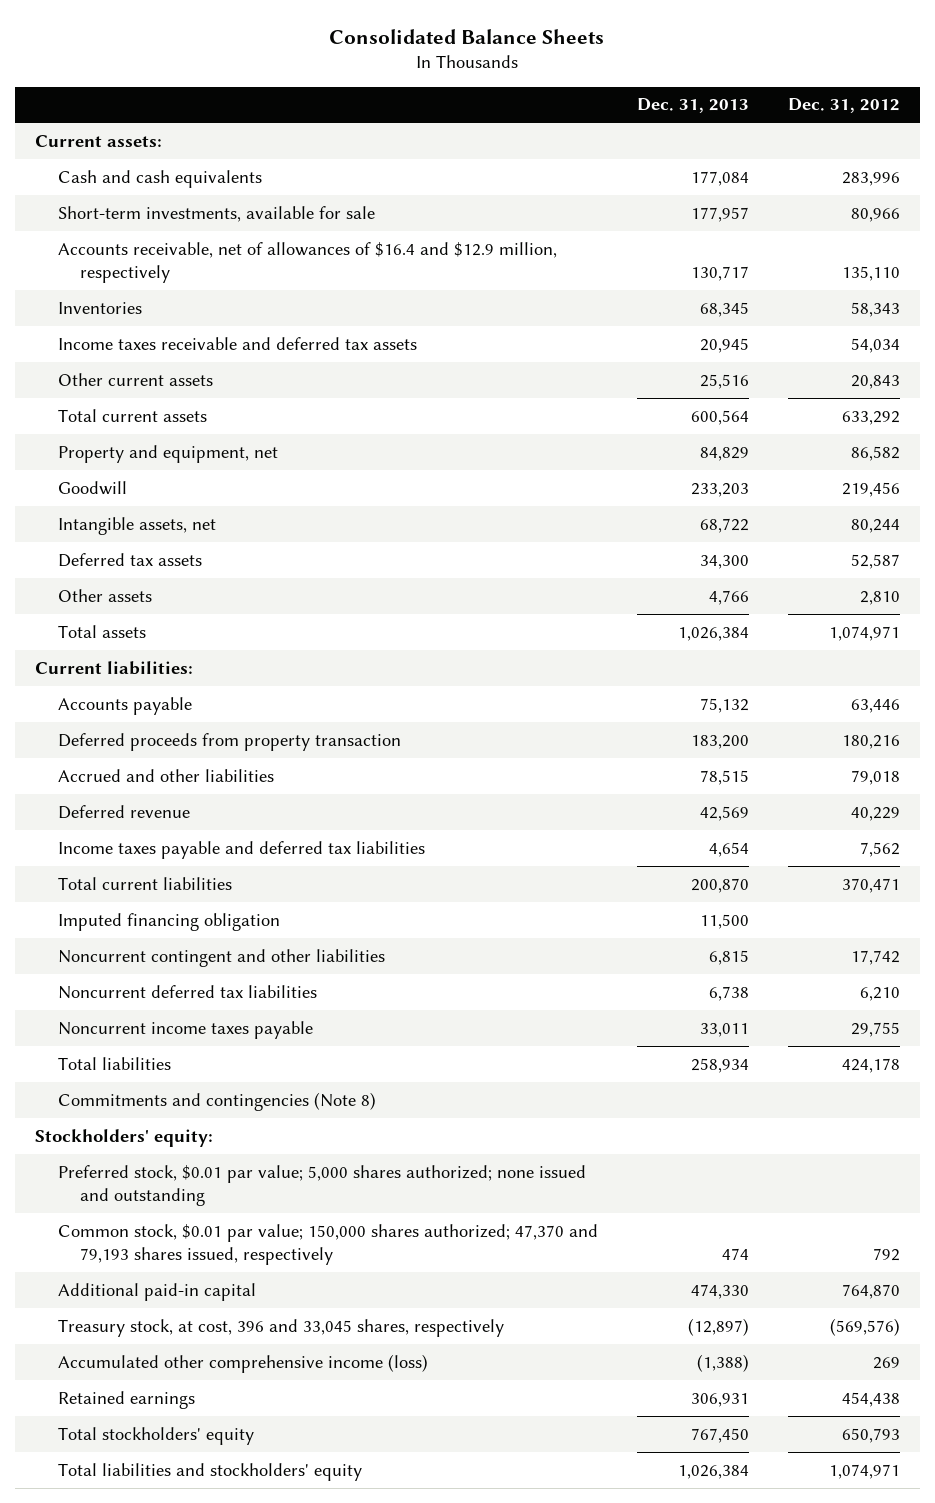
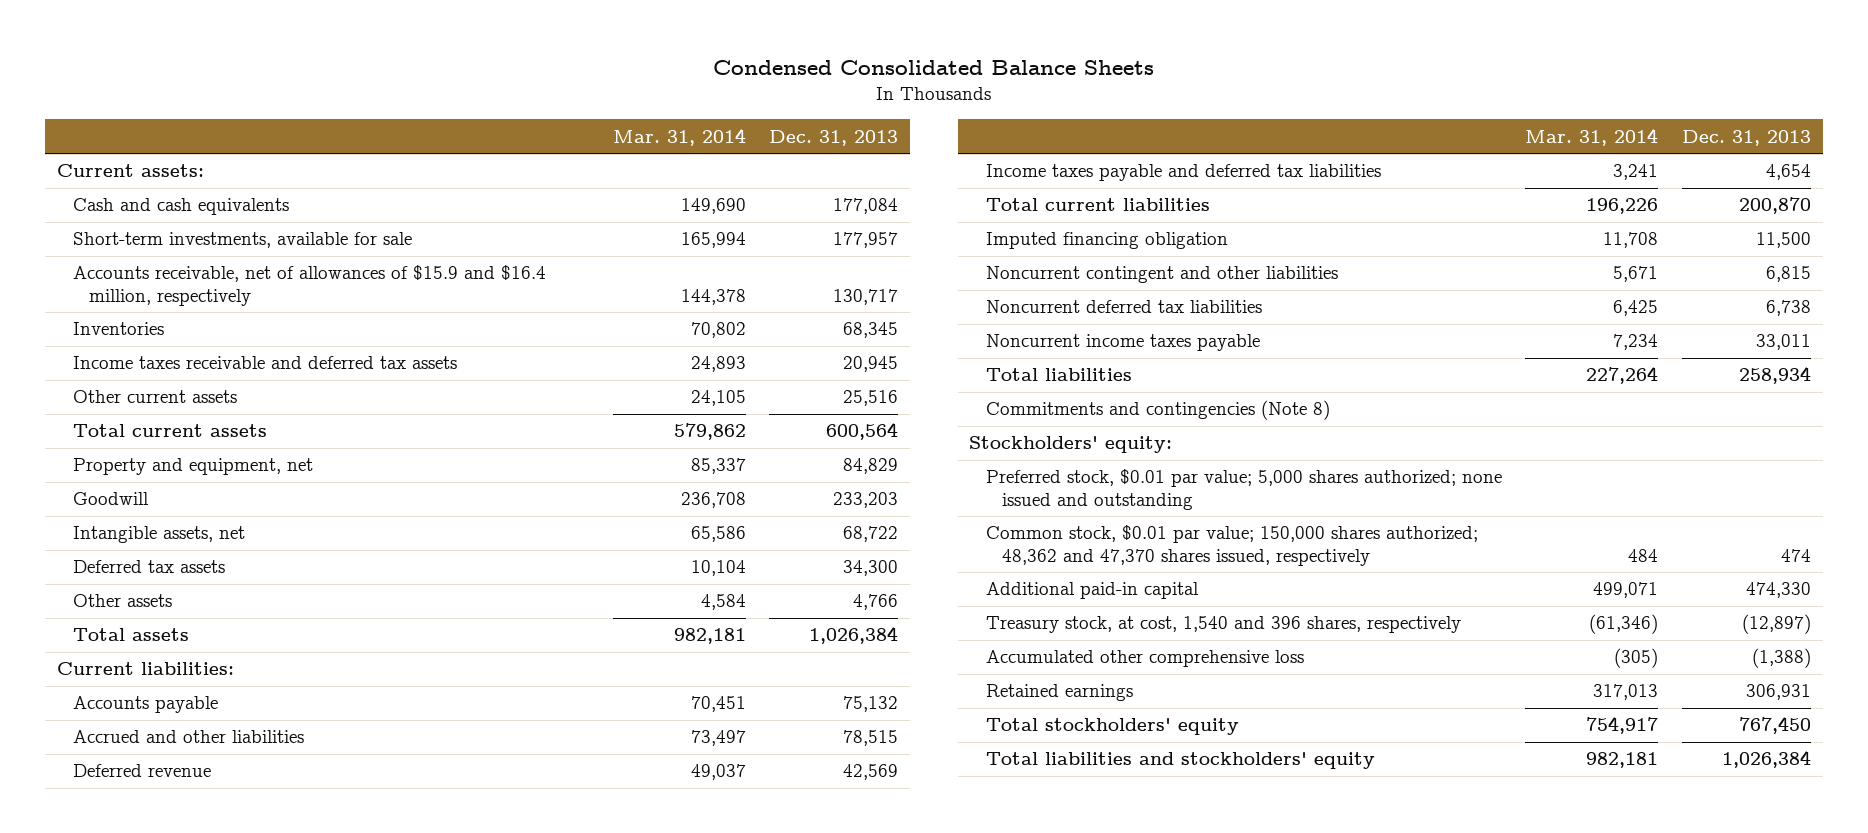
[329,28,605,44] Consolidated Balance Sheets -> [712,59,1154,75] Condensed Consolidated Balance Sheets
[787,98,900,114] Dec. 31, 2012 -> none
none -> [612,127,746,146] Mar. 31, 2014
[57,241,557,284] Accounts receivable, net of allowances of $16.4 and $12.9 million, respectively -> [72,265,546,306] Accounts receivable, net of allowances of $15.9 and $16.4 million, respectively
[57,732,401,751] Deferred proceeds from property transaction -> none
[57,1223,598,1266] Common stock, $0.01 par value; 150,000 shares authorized; 47,370 and 79,193 shares issued, respectively -> [985,525,1478,566] Common stock, $0.01 par value; 150,000 shares authorized; 48,362 and 47,370 shares issued, respectively
[57,1318,504,1337] Treasury stock, at cost, 396 and 33,045 shares, respectively -> [985,616,1461,634] Treasury stock, at cost, 1,540 and 396 shares, respectively
[57,1353,428,1373] Accumulated other comprehensive income (loss) -> [985,650,1304,668] Accumulated other comprehensive loss

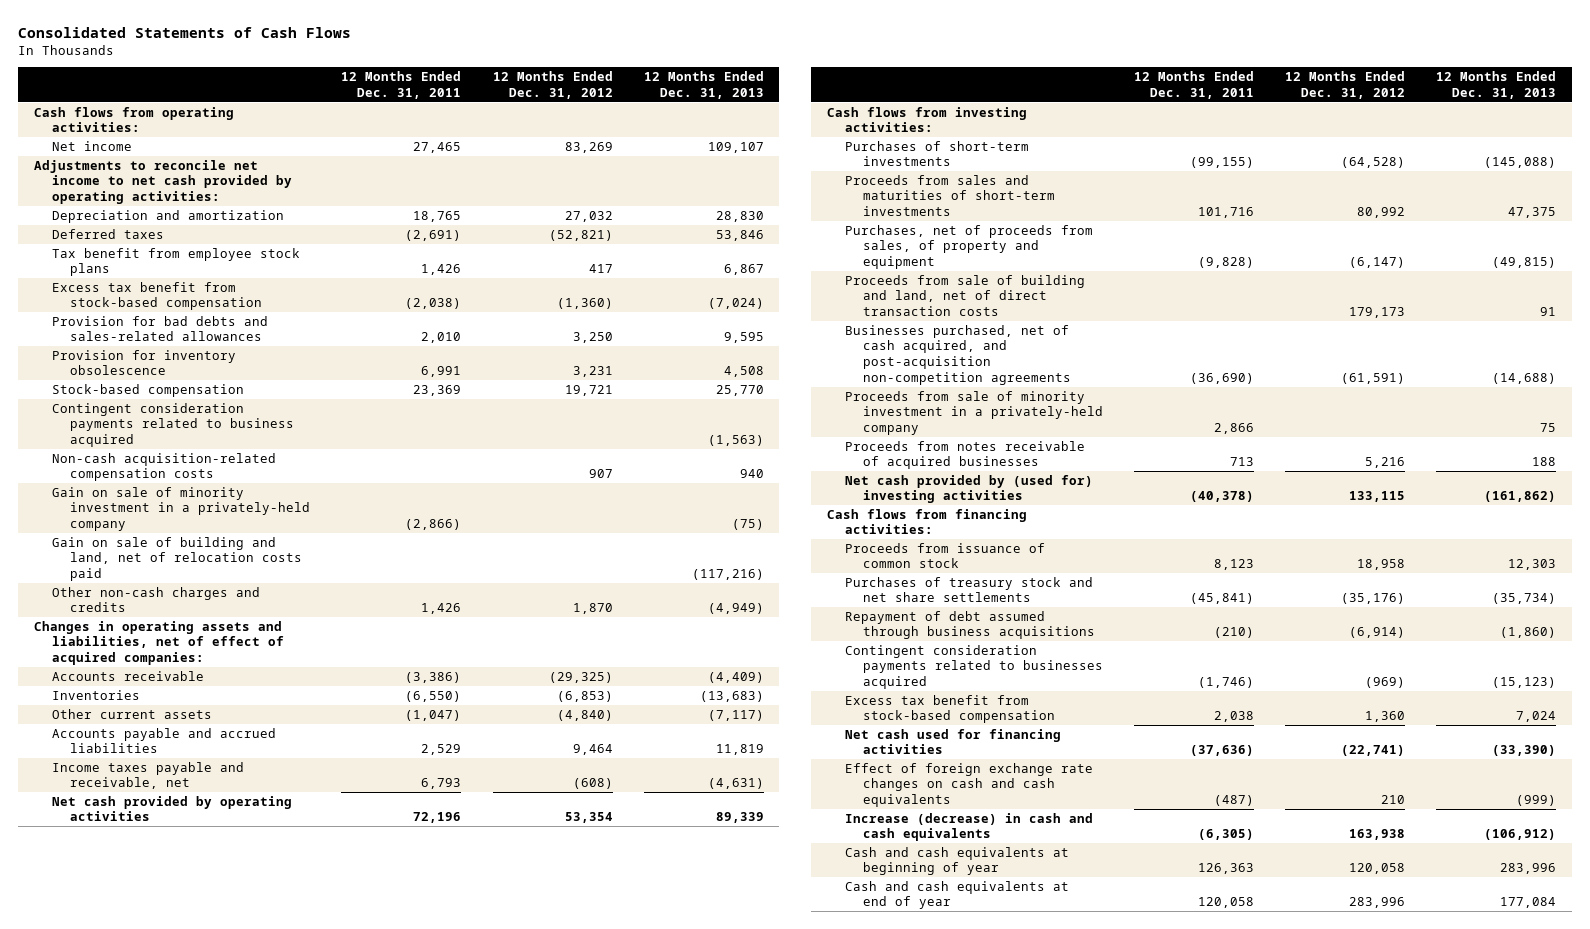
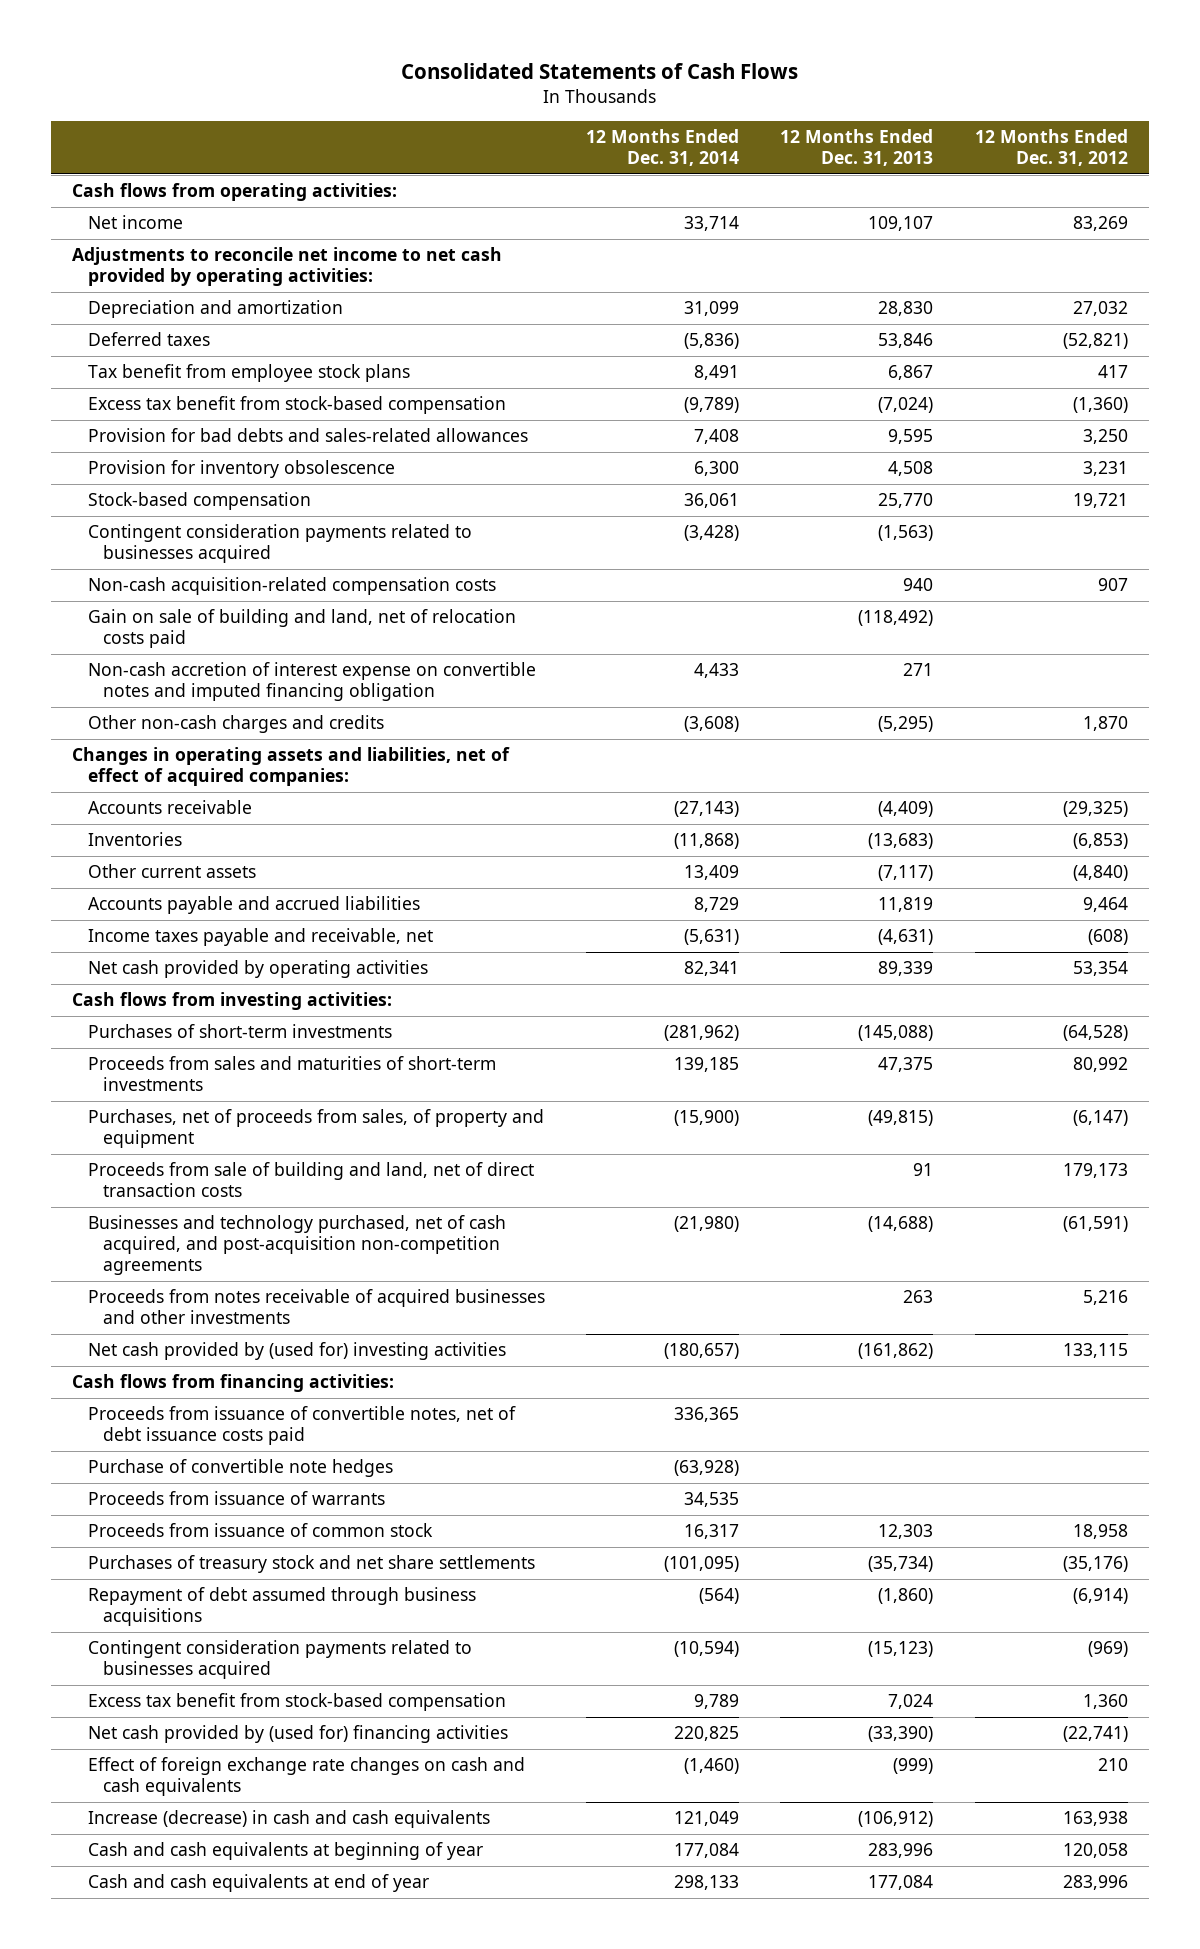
[341,71,462,99] 12 Months Ended Dec. 31, 2011 -> none
none -> [586,129,740,167] 12 Months Ended Dec. 31, 2014
[52,402,295,448] Contingent consideration payments related to business acquired -> [87,524,472,564] Contingent consideration payments related to businesses acquired
[52,486,311,532] Gain on sale of minority investment in a privately-held company -> none
[691,569,764,581] (117,216) -> [858,610,934,627] (118,492)
none -> [87,662,536,702] Non-cash accretion of interest expense on convertible notes and imputed financing obligation
[707,603,764,615] (4,949) -> [878,716,934,733] (5,295)
[844,390,1103,436] Proceeds from sale of minority investment in a privately-held company -> none
[844,324,1071,385] Businesses purchased, net of cash acquired, and post-acquisition non-competition agreements -> [87,1215,506,1276] Businesses and technology purchased, net of cash acquired, and post-acquisition non-competition agreements
[844,440,1085,470] Proceeds from notes receivable of acquired businesses -> [87,1289,545,1325] Proceeds from notes receivable of acquired businesses and other investments
[1532,457,1557,467] 188 -> [903,1290,934,1304] 263
none -> [87,1406,516,1446] Proceeds from issuance of convertible notes, net of debt issuance costs paid
none -> [87,1459,393,1478] Purchase of convertible note hedges
none -> [87,1491,385,1506] Proceeds from issuance of warrants
[844,728,1061,755] Net cash used for financing activities -> [87,1725,508,1744] Net cash provided by (used for) financing activities

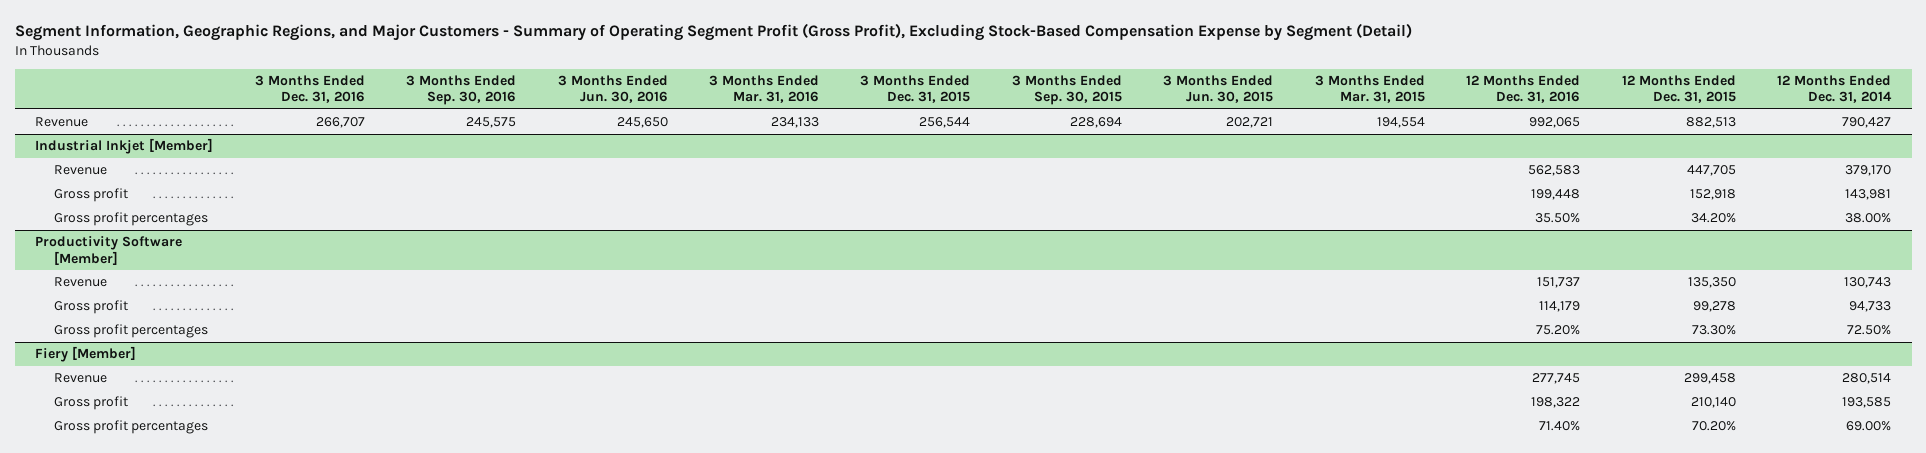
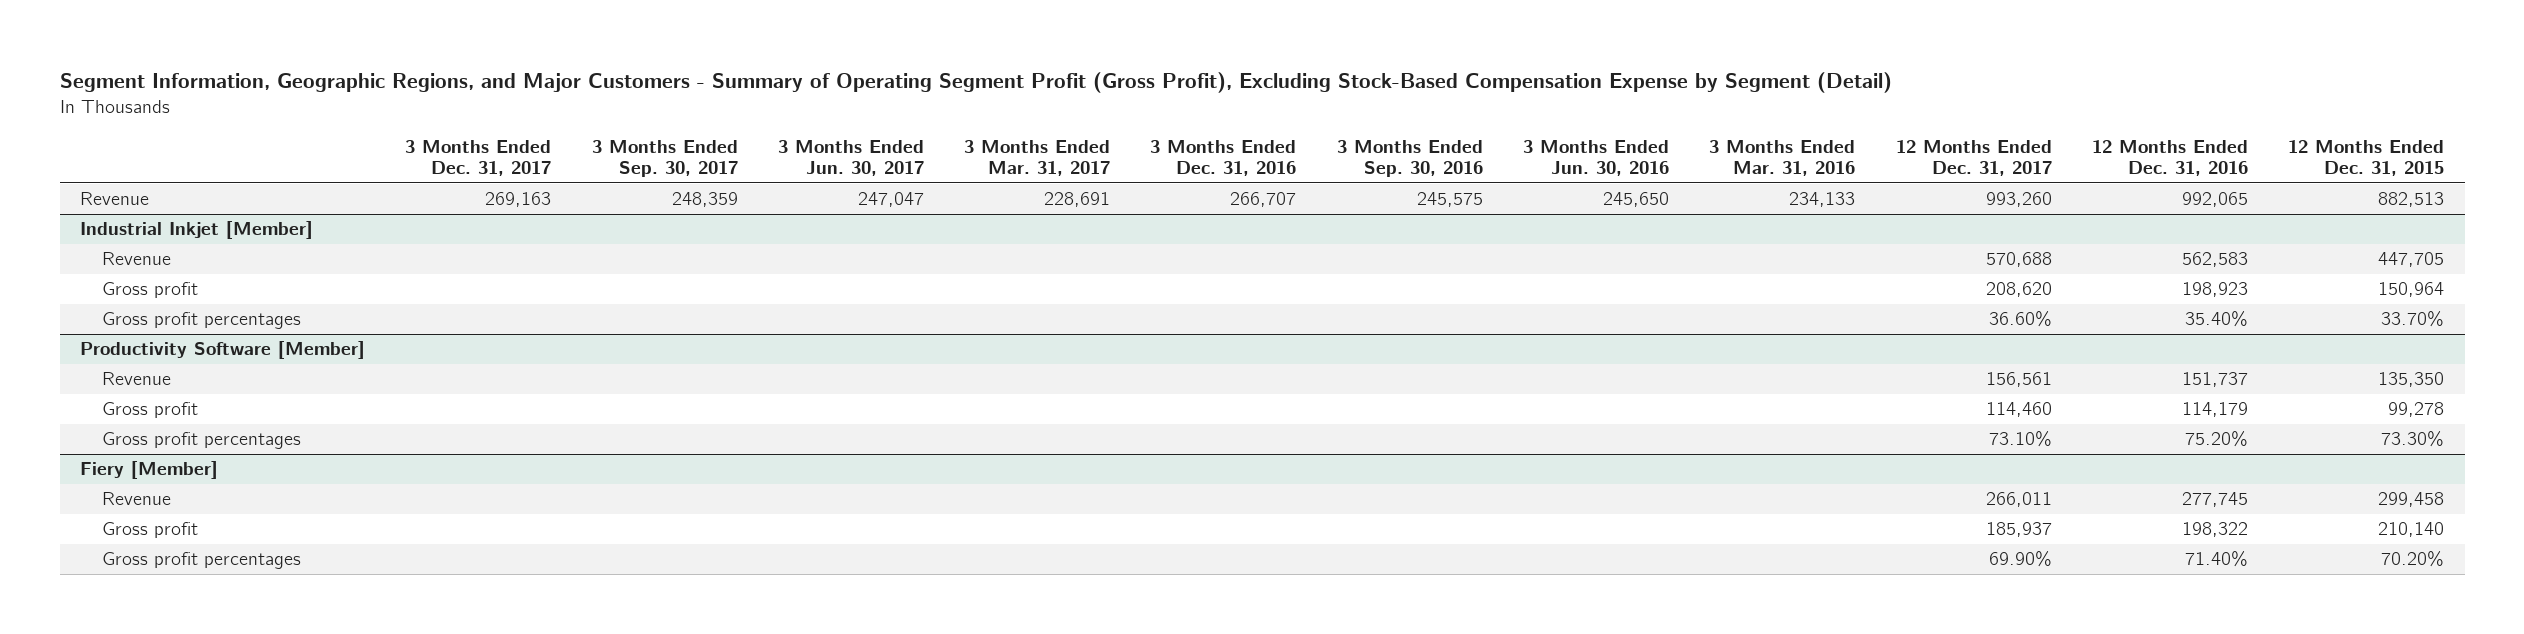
[860,74,971,104] 3 Months Ended Dec. 31, 2015 -> none
[1011,74,1122,106] 3 Months Ended Sep. 30, 2015 -> none
[1163,74,1274,104] 3 Months Ended Jun. 30, 2015 -> none
[1314,74,1425,104] 3 Months Ended Mar. 31, 2015 -> none
[1776,74,1892,104] 12 Months Ended Dec. 31, 2014 -> none
none -> [405,139,552,177] 3 Months Ended Dec. 31, 2017
none -> [591,139,738,178] 3 Months Ended Sep. 30, 2017
none -> [777,139,924,177] 3 Months Ended Jun. 30, 2017
none -> [964,139,1111,177] 3 Months Ended Mar. 31, 2017
none -> [1895,139,2052,177] 12 Months Ended Dec. 31, 2017
[1531,189,1581,201] 199,448 -> [2182,282,2249,298] 198,923
[1689,189,1736,201] 152,918 -> [2378,282,2445,298] 150,964
[1535,213,1581,224] 35.50% -> [2185,311,2249,328] 35.40%
[1690,213,1736,224] 34.20% -> [2381,311,2445,328] 33.70%

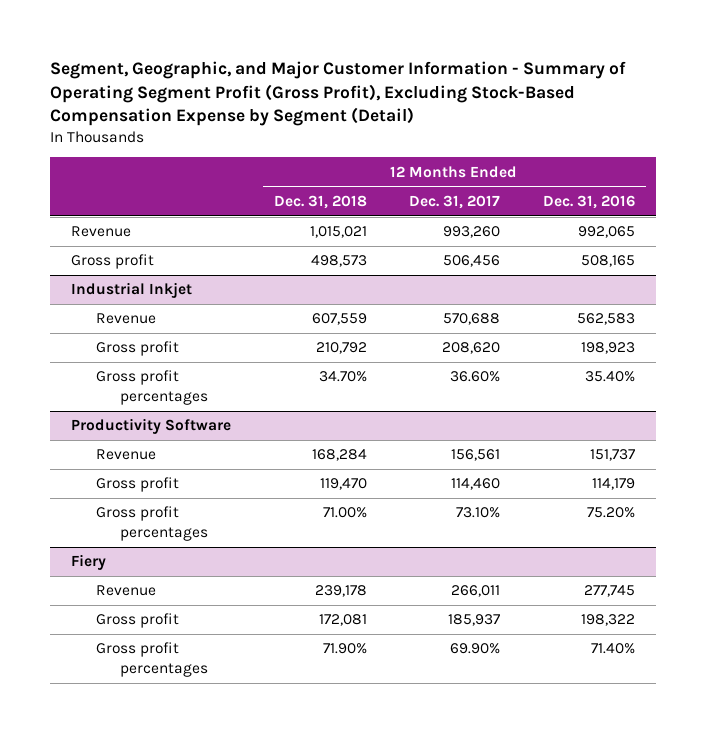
[59,72,1892,94] Segment Information, Geographic Regions, and Major Customers - Summary of Operating Segment Profit (Gross Profit), Excluding Stock-Based Compensation Expense by Segment (Detail) -> [49,60,626,127] Segment, Geographic, and Major Customer Information - Summary of Operating Segment Profit (Gross Profit), Excluding Stock-Based Compensation Expense by Segment (Detail)
[405,139,552,177] 3 Months Ended Dec. 31, 2017 -> none
[591,139,738,178] 3 Months Ended Sep. 30, 2017 -> none
[777,139,924,177] 3 Months Ended Jun. 30, 2017 -> none
[964,139,1111,177] 3 Months Ended Mar. 31, 2017 -> none
[1150,139,1297,177] 3 Months Ended Dec. 31, 2016 -> none
[1336,139,1483,178] 3 Months Ended Sep. 30, 2016 -> none
[1523,139,1670,177] 3 Months Ended Jun. 30, 2016 -> none
[1709,139,1856,177] 3 Months Ended Mar. 31, 2016 -> none
[2288,139,2445,177] 12 Months Ended Dec. 31, 2015 -> none
none -> [273,194,367,209] Dec. 31, 2018
none -> [71,254,155,270] Gross profit
[79,221,313,240] Industrial Inkjet [Member] -> [71,282,193,299] Industrial Inkjet
[79,341,365,360] Productivity Software [Member] -> [71,418,232,435] Productivity Software
[79,461,218,480] Fiery [Member] -> [71,554,107,571] Fiery

